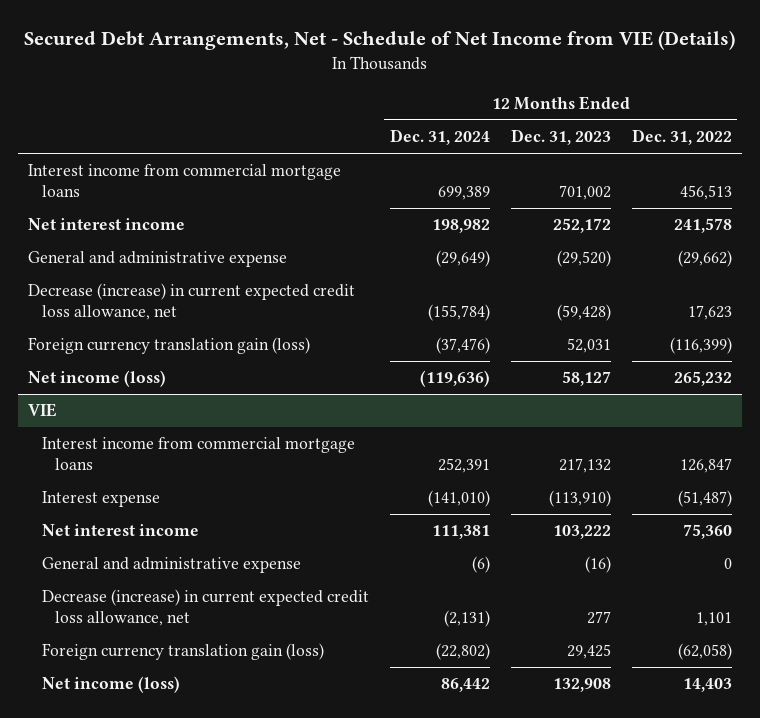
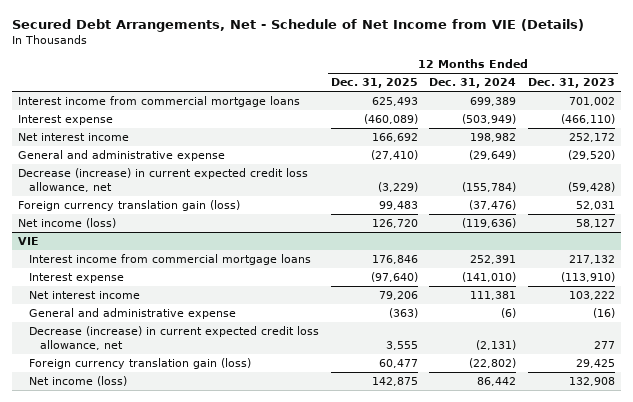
[631,129,732,146] Dec. 31, 2022 -> none
none -> [330,78,418,89] Dec. 31, 2025
none -> [17,115,113,126] Interest expense

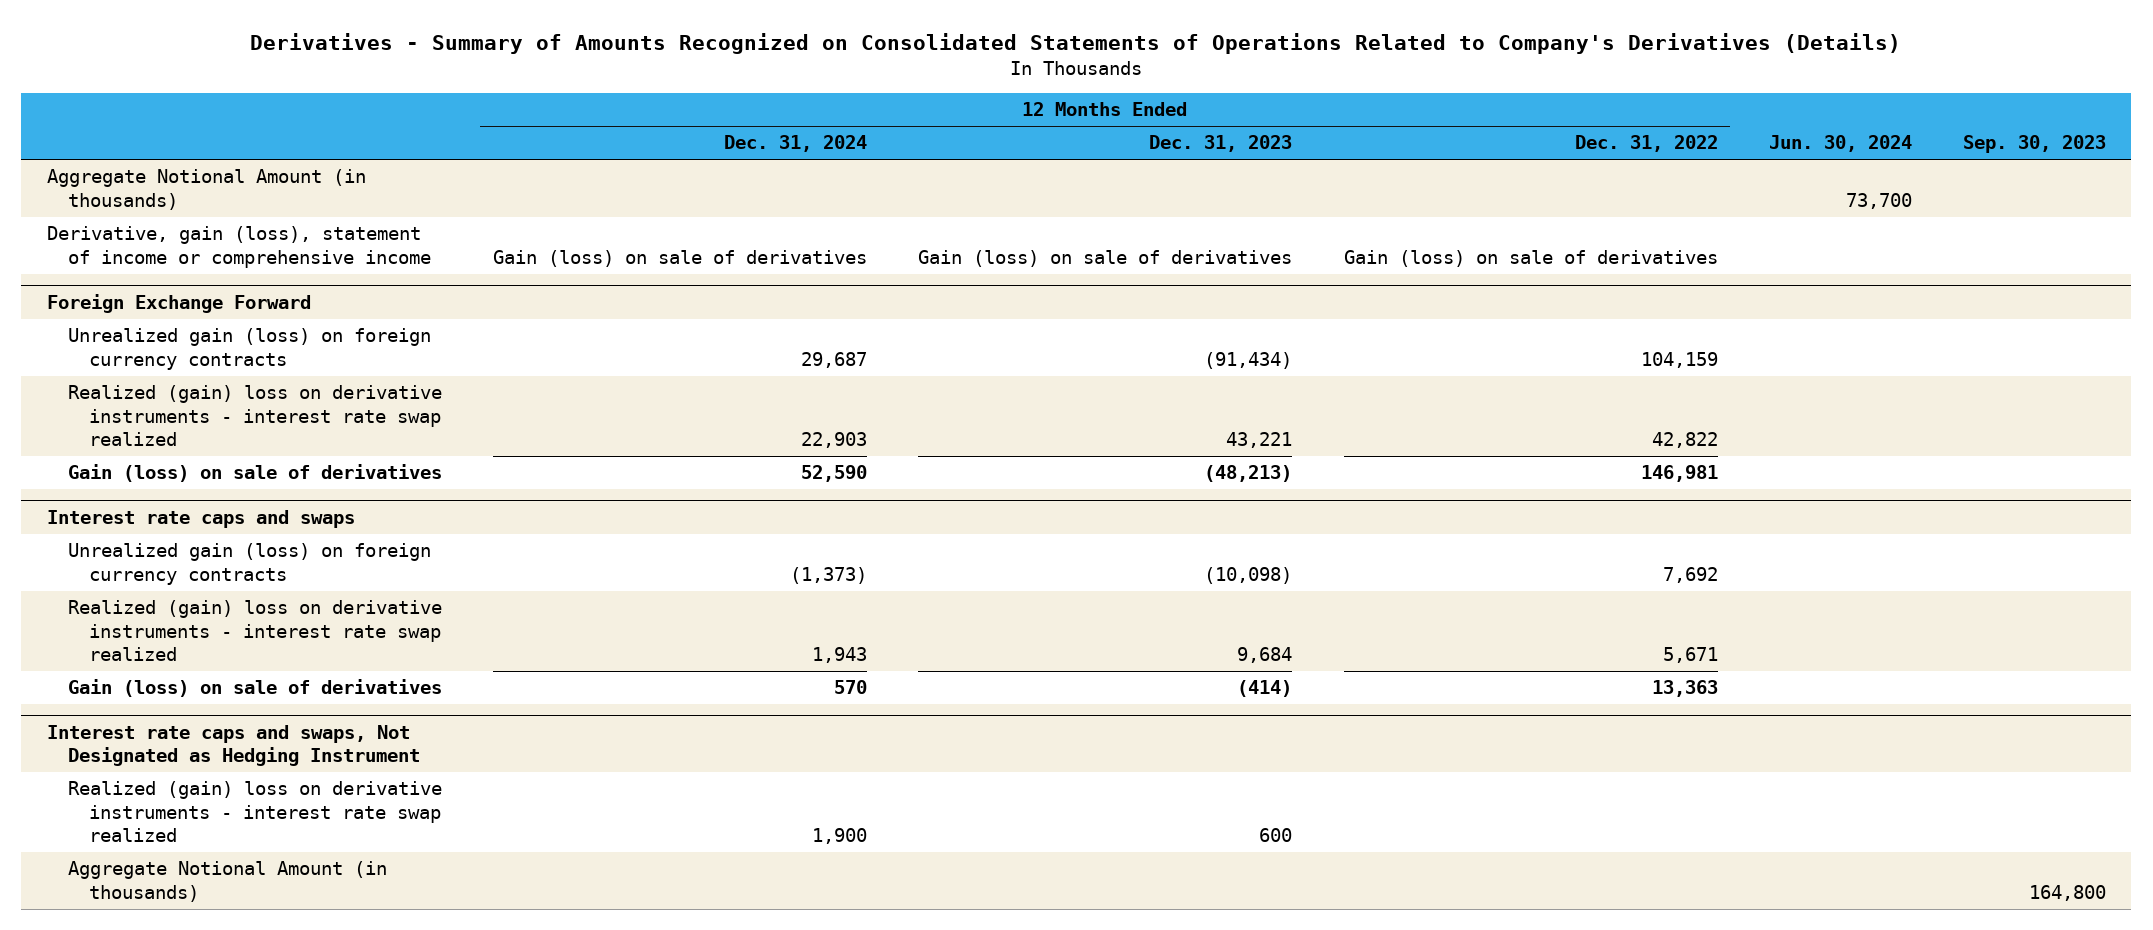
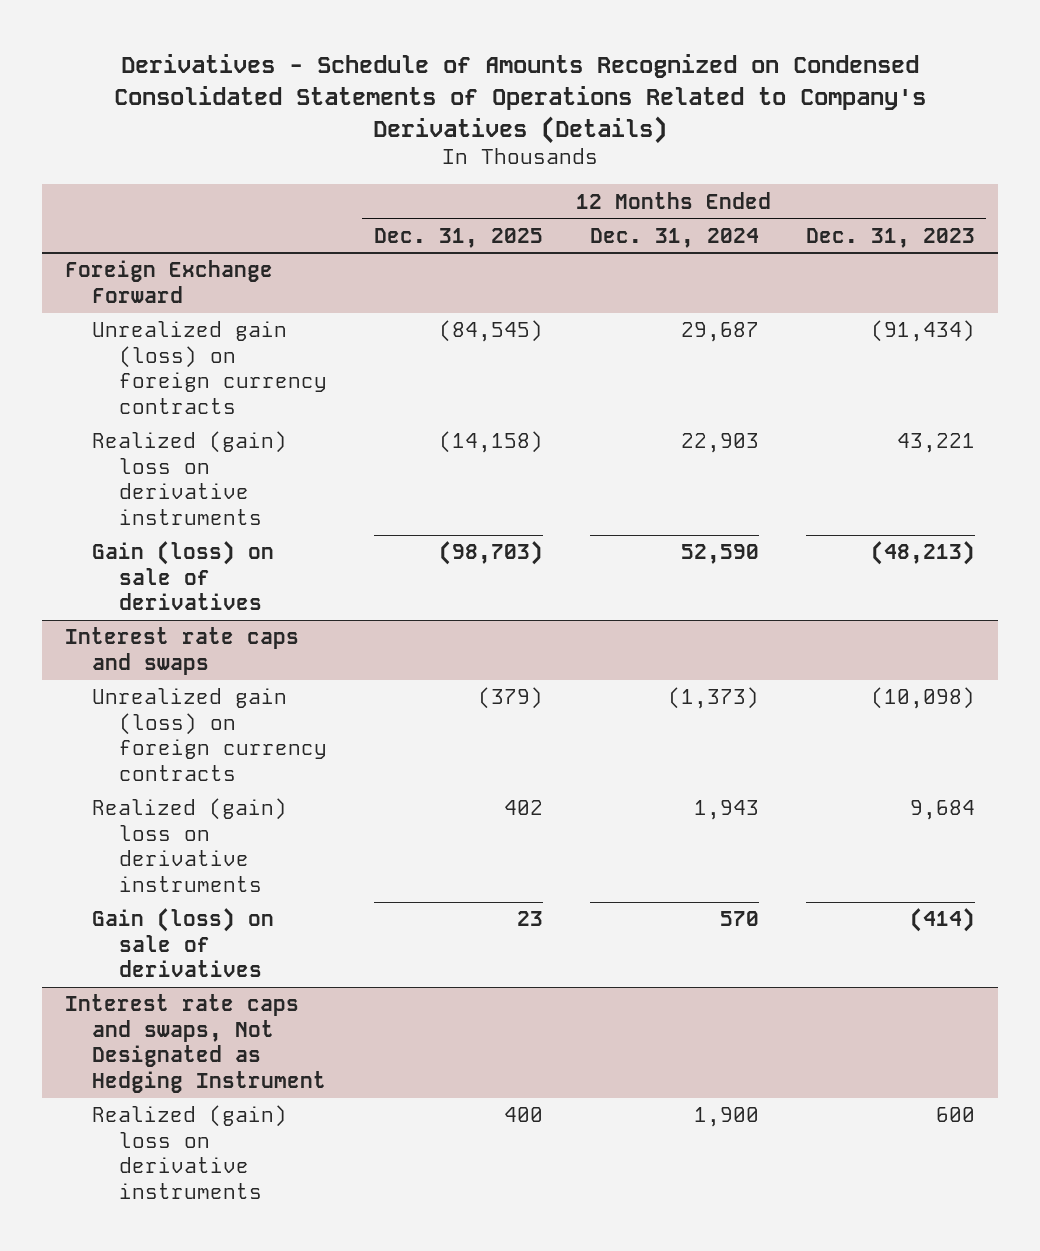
[250,32,1902,54] Derivatives - Summary of Amounts Recognized on Consolidated Statements of Operations Related to Company's Derivatives (Details) -> [113,54,926,144] Derivatives - Schedule of Amounts Recognized on Condensed Consolidated Statements of Operations Related to Company's Derivatives (Details)
[1574,135,1718,153] Dec. 31, 2022 -> none
[1768,135,1912,153] Jun. 30, 2024 -> none
[1962,135,2106,154] Sep. 30, 2023 -> none
none -> [373,227,543,248] Dec. 31, 2025
[46,169,366,210] Aggregate Notional Amount (in thousands) -> none
[46,226,432,268] Derivative, gain (loss), statement of income or comprehensive income -> none
[68,385,443,447] Realized (gain) loss on derivative instruments - interest rate swap realized -> [92,431,288,526] Realized (gain) loss on derivative instruments
[68,600,443,662] Realized (gain) loss on derivative instruments - interest rate swap realized -> [92,798,288,893] Realized (gain) loss on derivative instruments
[68,861,388,902] Aggregate Notional Amount (in thousands) -> none
[68,781,443,843] Realized (gain) loss on derivative instruments - interest rate swap realized -> [92,1105,288,1200] Realized (gain) loss on derivative instruments

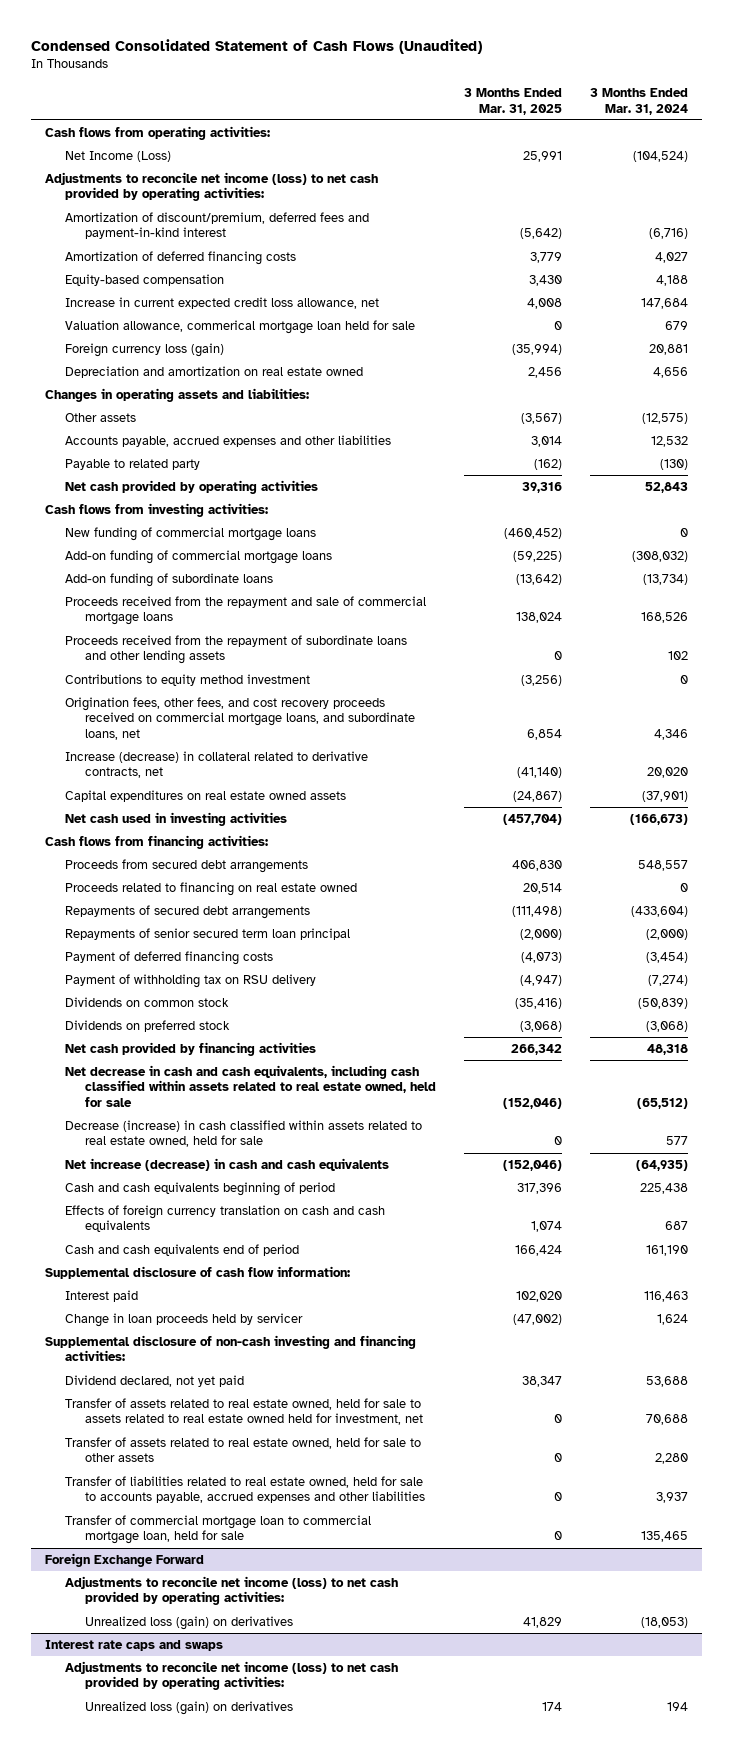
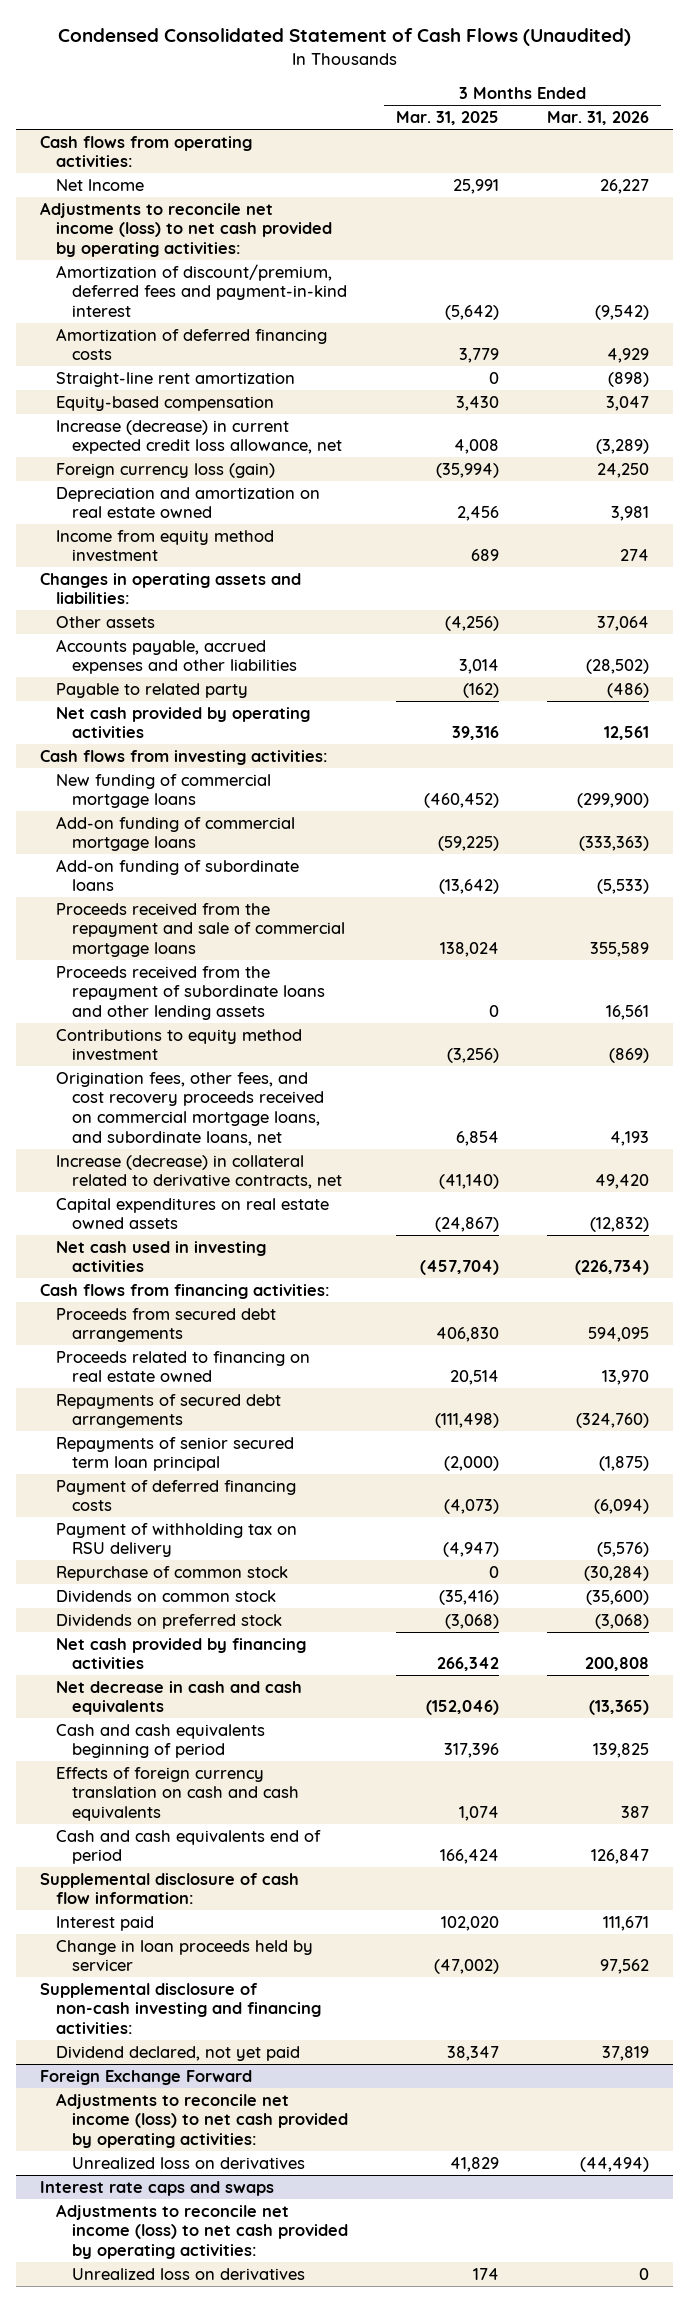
[589,88,688,115] 3 Months Ended Mar. 31, 2024 -> none
none -> [547,111,650,126] Mar. 31, 2026
[64,151,171,163] Net Income (Loss) -> [55,178,144,191] Net lncome
none -> [55,371,295,387] Straight-line rent amortization
[64,320,415,335] Valuation allowance, commerical mortgage loan held for sale -> none
[64,297,379,310] Increase in current expected credit loss allowance, net -> [55,419,342,455] Increase (decrease) in current expected credit loss allowance, net
none -> [55,529,274,562] Income from equity method investment
[520,413,562,425] (3,567) -> [444,615,499,631] (4,256)
none -> [55,1565,288,1581] Repurchase of common stock
[64,1120,422,1148] Decrease (increase) in cash classified within assets related to real estate owned, held for sale -> none
[64,1158,389,1172] Net increase (decrease) in cash and cash equivalents -> none
[64,1065,436,1107] Net decrease in cash and cash equivalents, including cash classified within assets related to real estate owned, held for sale -> [55,1680,302,1716] Net decrease in cash and cash equivalents
[64,1398,423,1426] Transfer of assets related to real estate owned, held for sale to assets related to real estate owned held for investment, net -> none
[64,1437,421,1463] Transfer of assets related to real estate owned, held for sale to other assets -> none
[64,1476,425,1504] Transfer of liabilities related to real estate owned, held for sale to accounts payable, accrued expenses and other liabilities -> none
[64,1515,371,1545] Transfer of commercial mortgage loan to commercial mortgage loan, held for sale -> none
[84,1616,293,1631] Unrealized loss (gain) on derivatives -> [71,2156,305,2169] Unrealized loss on derivatives
[84,1701,293,1716] Unrealized loss (gain) on derivatives -> [71,2267,305,2280] Unrealized loss on derivatives

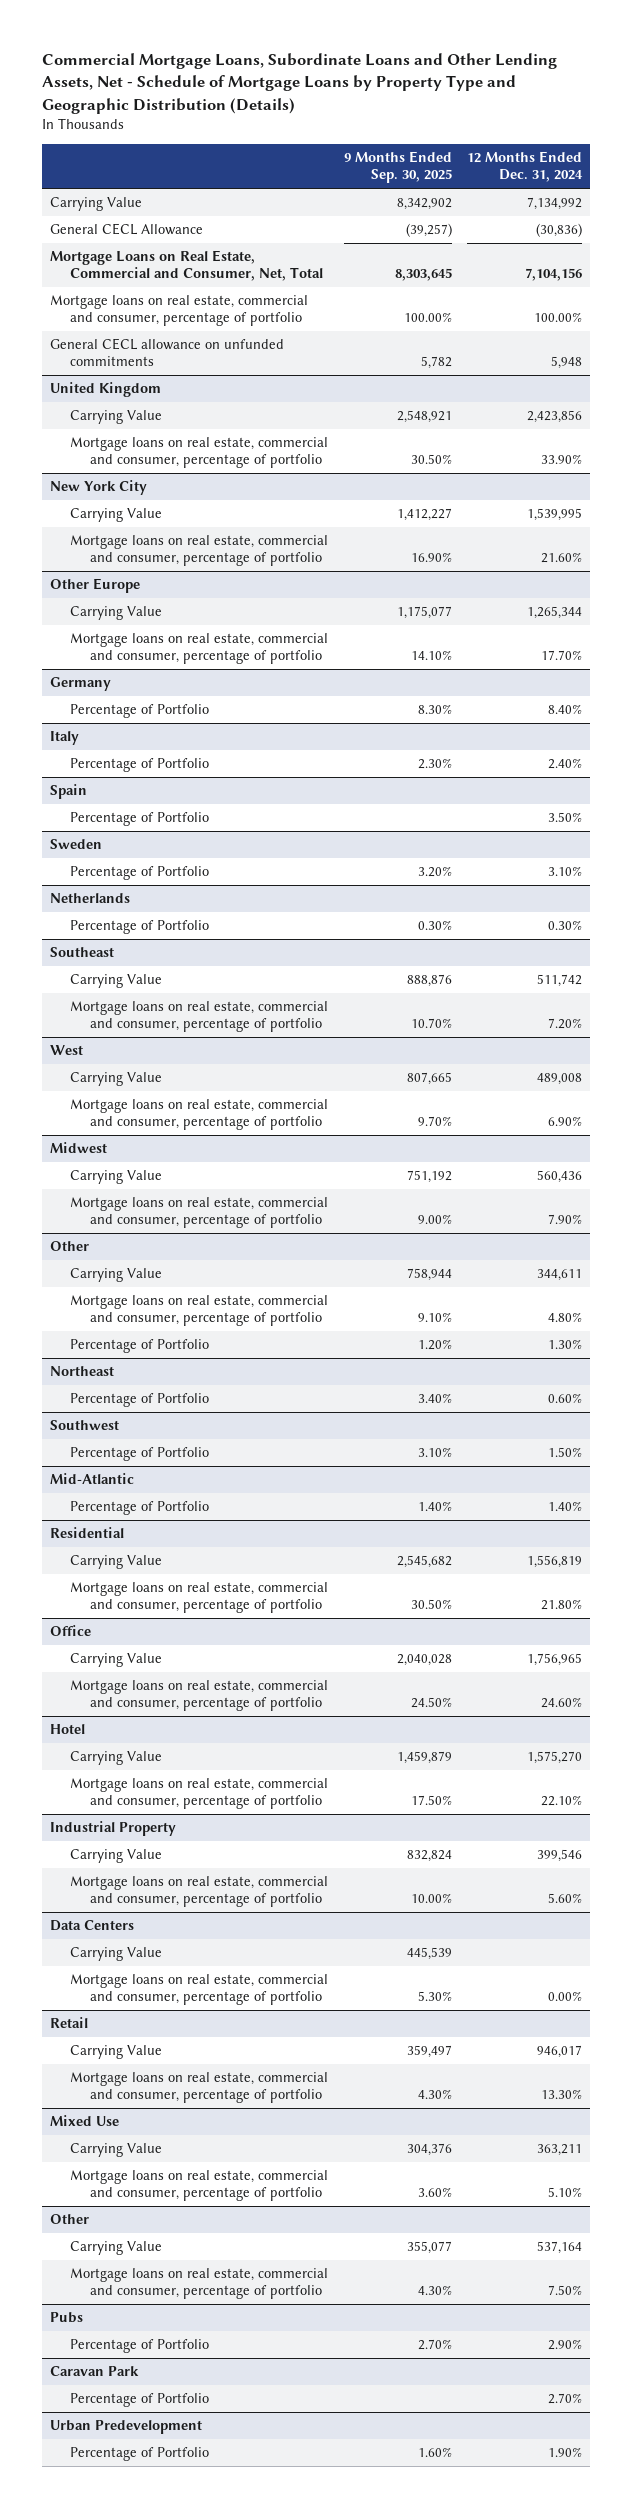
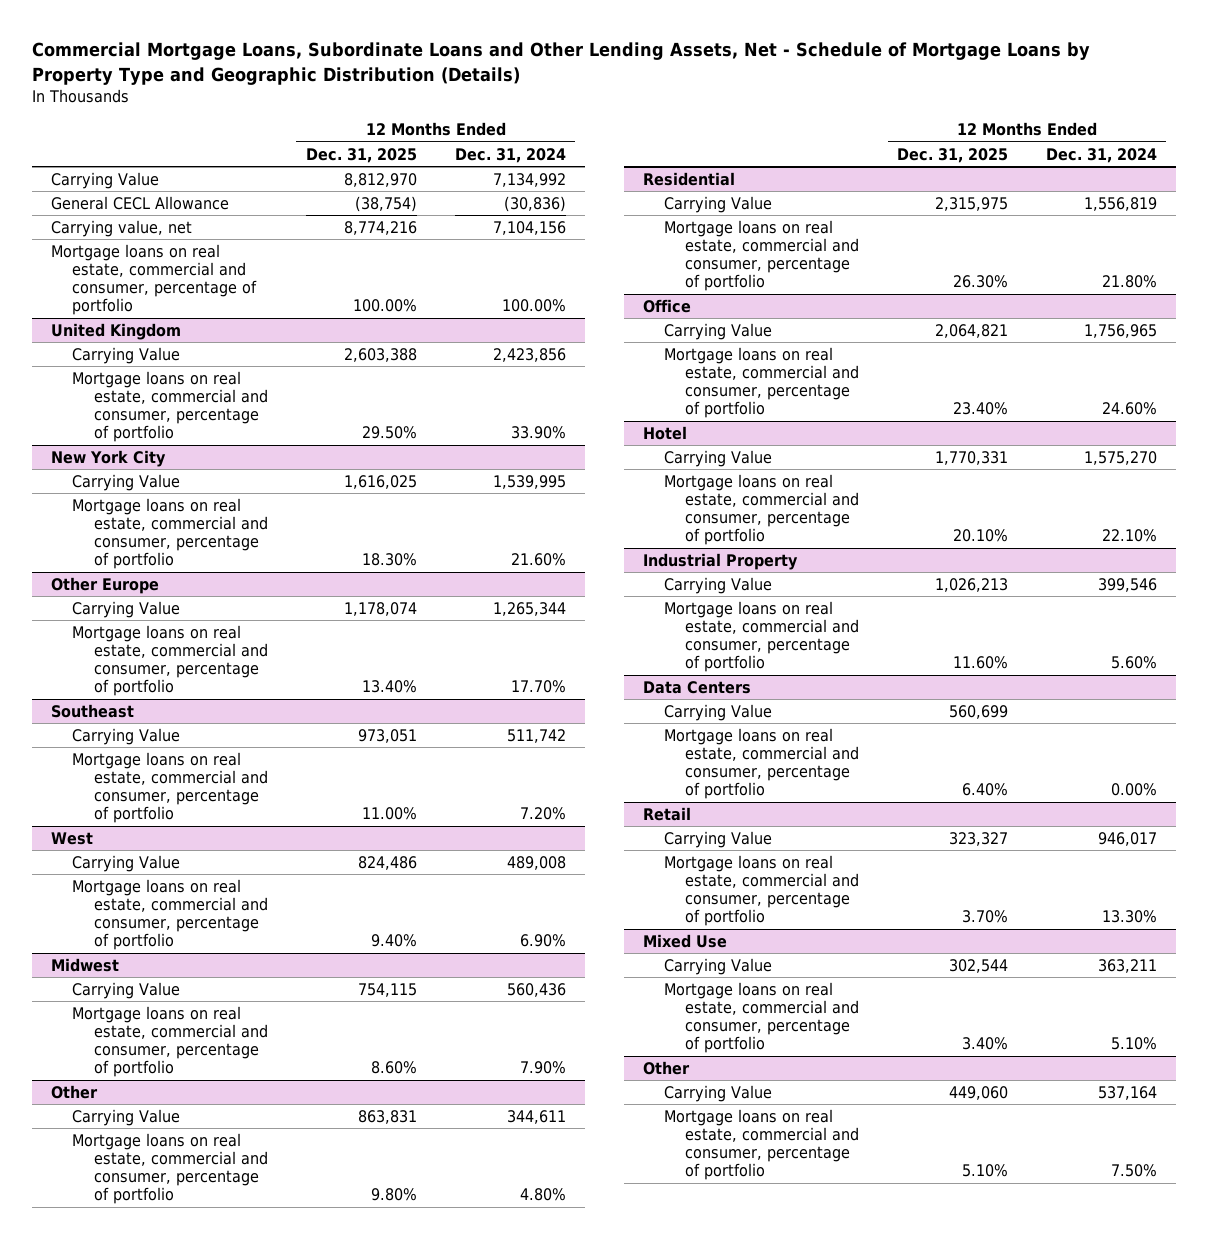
[343,151,452,184] 9 Months Ended Sep. 30, 2025 -> none
none -> [305,147,417,163] Dec. 31, 2025
[50,250,324,282] Mortgage Loans on Real Estate, Commercial and Consumer, Net, Total -> [51,219,193,237] Carrying value, net
[50,338,285,367] General CECL allowance on unfunded commitments -> none
[50,677,112,692] Germany -> none
[70,704,210,719] Percentage of Portfolio -> none
[50,731,80,746] Italy -> none
[70,758,210,773] Percentage of Portfolio -> none
[50,784,88,800] Spain -> none
[70,812,210,827] Percentage of Portfolio -> none
[50,839,103,850] Sweden -> none
[70,866,210,881] Percentage of Portfolio -> none
[50,893,131,904] Netherlands -> none
[70,920,210,935] Percentage of Portfolio -> none
[70,1339,210,1354] Percentage of Portfolio -> none
[50,1366,115,1377] Northeast -> none
[70,1393,210,1408] Percentage of Portfolio -> none
[50,1420,120,1431] Southwest -> none
[70,1447,210,1462] Percentage of Portfolio -> none
[50,1473,135,1485] Mid-Atlantic -> none
[70,1501,210,1516] Percentage of Portfolio -> none
[50,2312,84,2324] Pubs -> none
[70,2339,210,2354] Percentage of Portfolio -> none
[50,2366,140,2377] Caravan Park -> none
[70,2393,210,2408] Percentage of Portfolio -> none
[50,2420,203,2435] Urban Predevelopment -> none
[70,2447,210,2462] Percentage of Portfolio -> none

